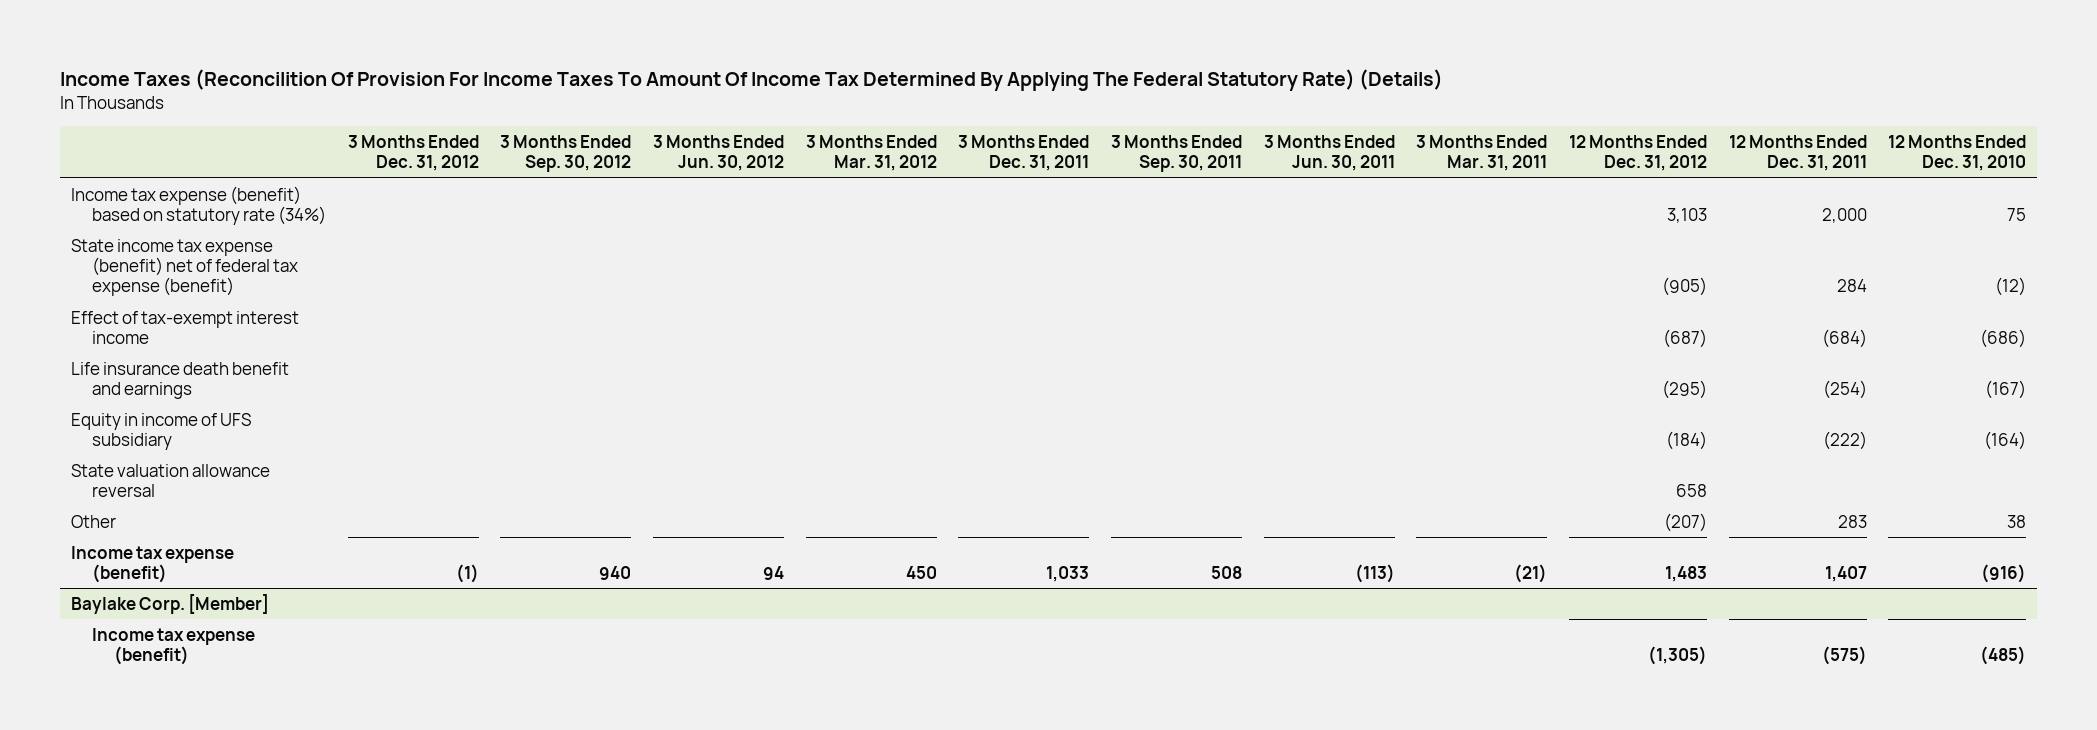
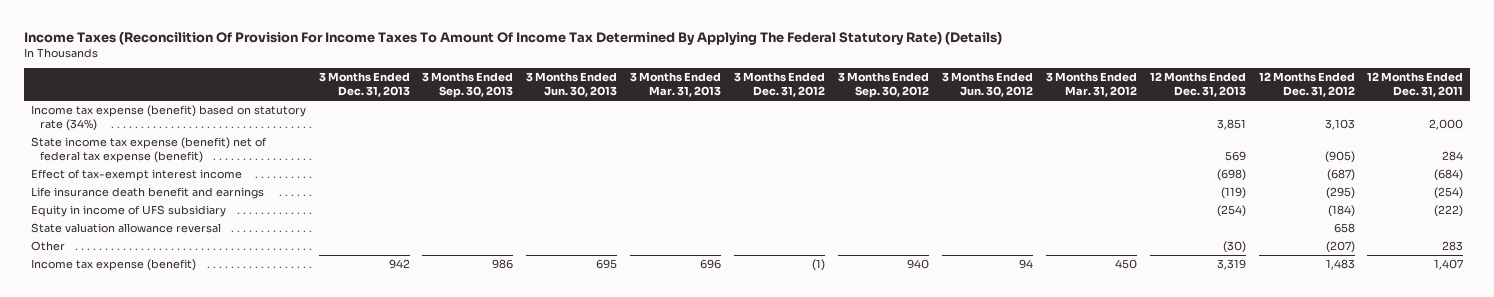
[958,135,1090,172] 3 Months Ended Dec. 31, 2011 -> none
[1110,135,1242,173] 3 Months Ended Sep. 30, 2011 -> none
[1263,135,1395,172] 3 Months Ended Jun. 30, 2011 -> none
[1416,135,1548,172] 3 Months Ended Mar. 31, 2011 -> none
[1888,135,2027,172] 12 Months Ended Dec. 31, 2010 -> none
none -> [318,71,410,98] 3 Months Ended Dec. 31, 2013
none -> [422,71,514,99] 3 Months Ended Sep. 30, 2013
none -> [526,71,618,98] 3 Months Ended Jun. 30, 2013
none -> [630,71,722,98] 3 Months Ended Mar. 31, 2013
none -> [1149,71,1246,98] 12 Months Ended Dec. 31, 2013
[70,593,269,614] Baylake Corp. [Member] -> none
[92,627,256,666] Income tax expense (benefit) -> none

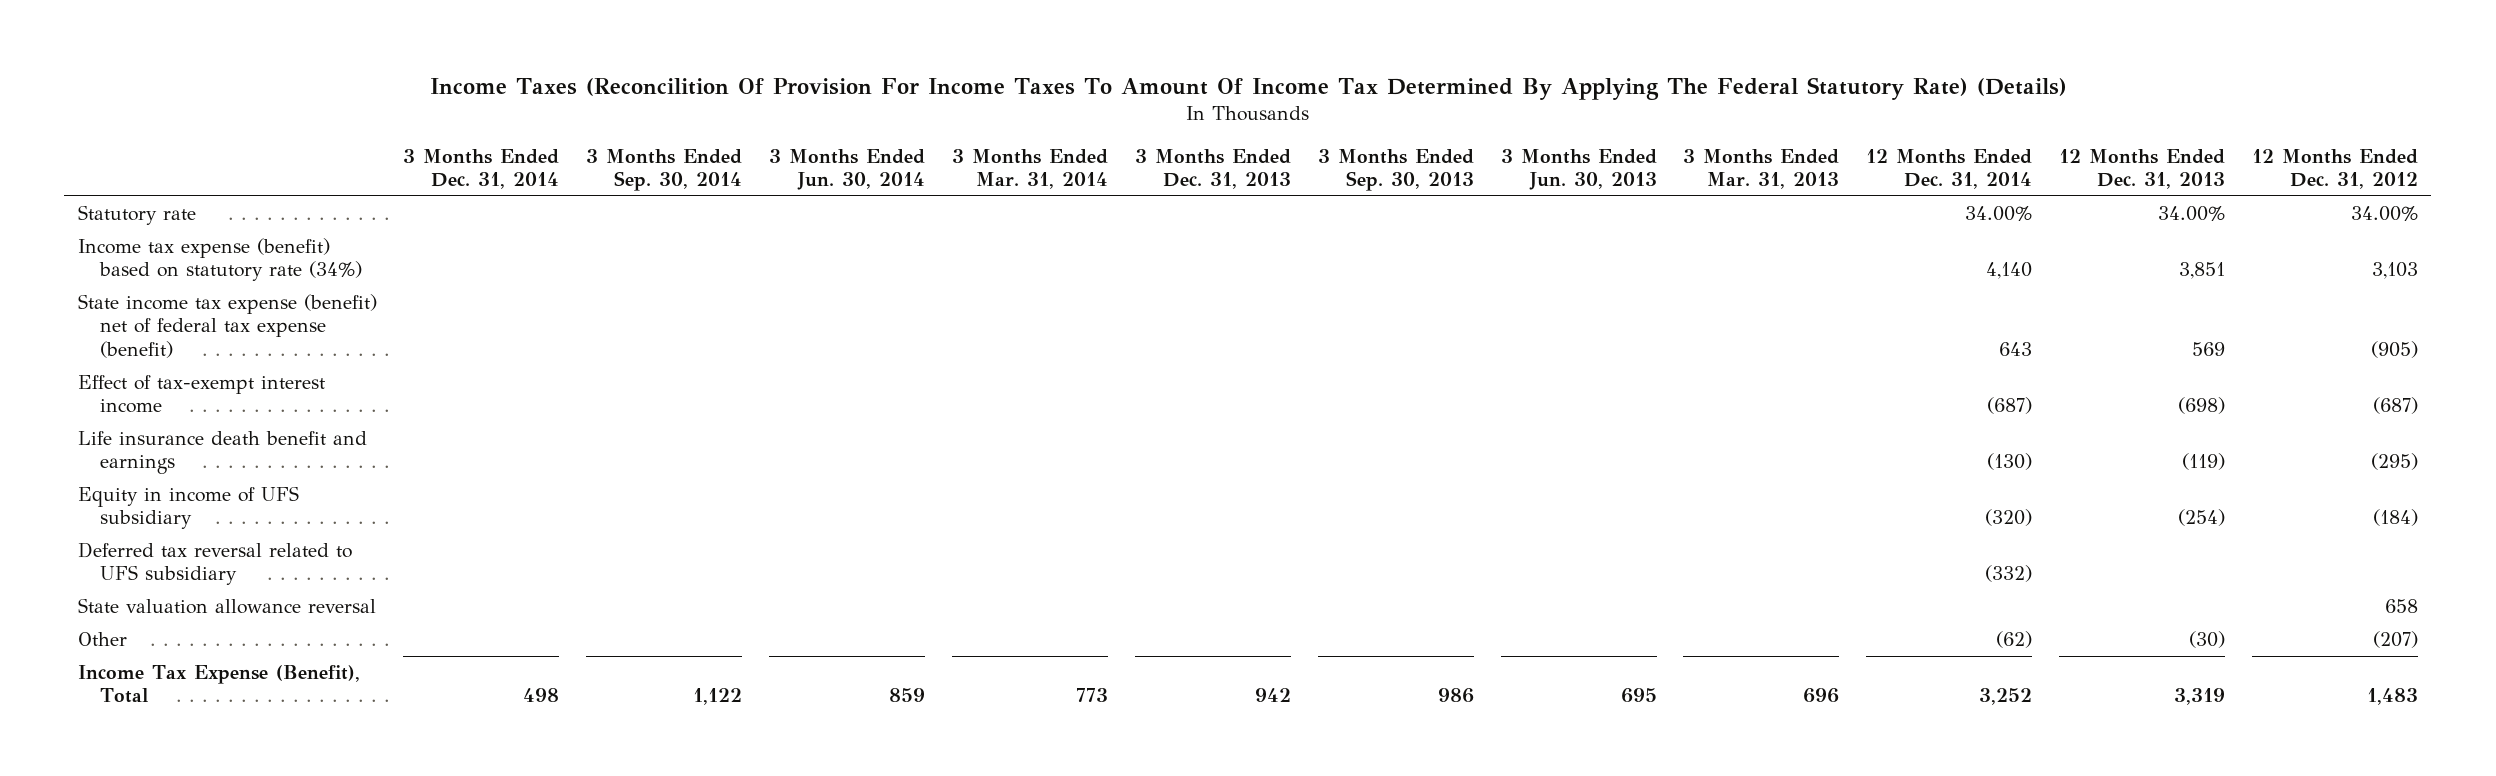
[734,71,826,98] 3 Months Ended Dec. 31, 2012 -> none
[838,71,930,99] 3 Months Ended Sep. 30, 2012 -> none
[941,71,1033,98] 3 Months Ended Jun. 30, 2012 -> none
[1045,71,1137,98] 3 Months Ended Mar. 31, 2012 -> none
[1367,71,1464,98] 12 Months Ended Dec. 31, 2011 -> none
none -> [403,148,560,190] 3 Months Ended Dec. 31, 2014
none -> [586,148,743,192] 3 Months Ended Sep. 30, 2014
none -> [769,148,926,191] 3 Months Ended Jun. 30, 2014
none -> [951,148,1108,190] 3 Months Ended Mar. 31, 2014
none -> [1866,148,2033,190] 12 Months Ended Dec. 31, 2014
none -> [77,205,196,226] Statutory rate
none -> [77,542,352,586] Deferred tax reversal related to UFS subsidiary
[30,259,196,272] Income tax expense (benefit) -> [77,665,360,704] Income Tax Expense (Benefit), Total

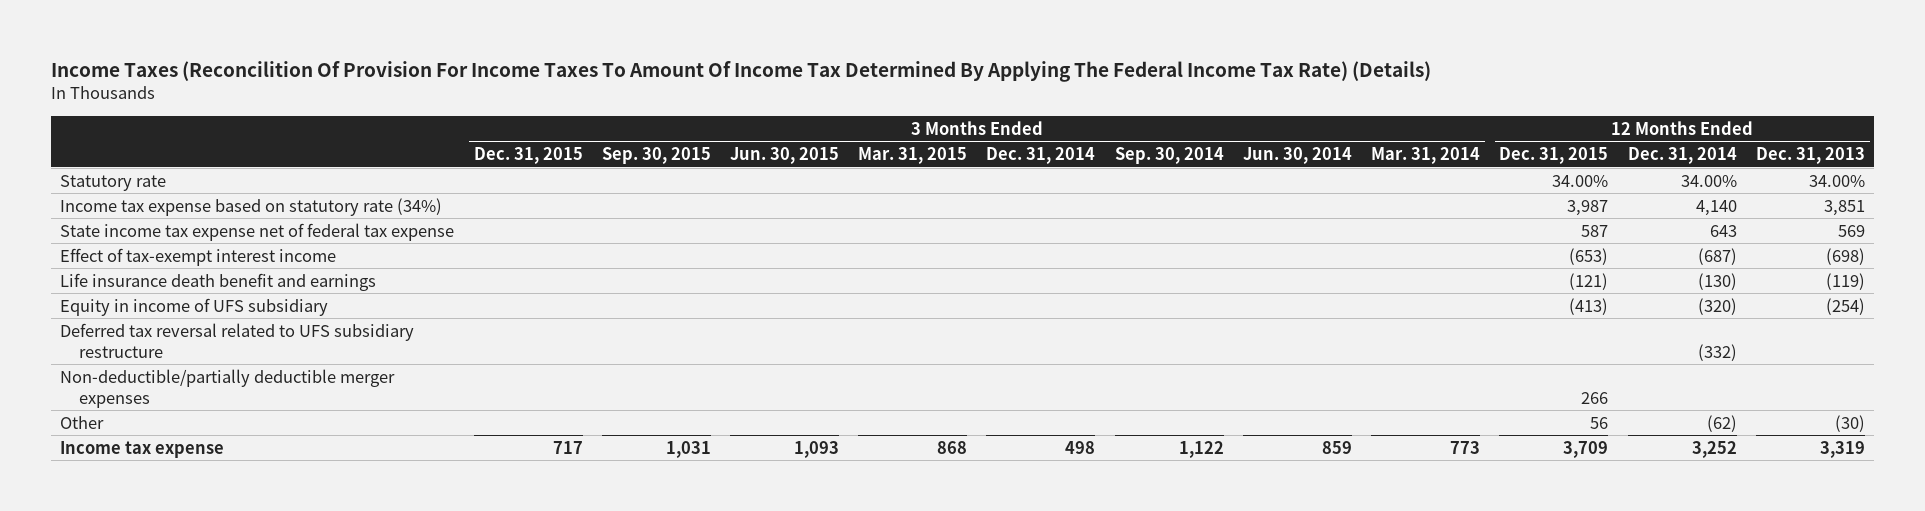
[429,77,2067,101] Income Taxes (Reconcilition Of Provision For Income Taxes To Amount Of Income Tax Determined By Applying The Federal Statutory Rate) (Details) -> [50,60,1431,82] Income Taxes (Reconcilition Of Provision For Income Taxes To Amount Of Income Tax Determined By Applying The Federal Income Tax Rate) (Details)
[1134,148,1291,190] 3 Months Ended Dec. 31, 2013 -> none
[1317,148,1474,192] 3 Months Ended Sep. 30, 2013 -> none
[1500,148,1657,191] 3 Months Ended Jun. 30, 2013 -> none
[1683,148,1840,190] 3 Months Ended Mar. 31, 2013 -> none
[2251,148,2418,190] 12 Months Ended Dec. 31, 2012 -> none
none -> [473,147,583,165] Dec. 31, 2015
none -> [601,147,711,165] Sep. 30, 2015
none -> [729,147,839,165] Jun. 30, 2015
none -> [858,147,968,165] Mar. 31, 2015
none -> [1499,147,1609,165] Dec. 31, 2015
[77,238,362,282] Income tax expense (benefit) based on statutory rate (34%) -> [60,197,443,216] Income tax expense based on statutory rate (34%)
[77,294,377,358] State income tax expense (benefit) net of federal tax expense (benefit) -> [60,222,455,241] State income tax expense net of federal tax expense
[77,598,376,615] State valuation allowance reversal -> none
[77,542,352,586] Deferred tax reversal related to UFS subsidiary -> [60,322,415,358] Deferred tax reversal related to UFS subsidiary restructure
none -> [60,368,396,408] Non-deductible/partially deductible merger expenses
[77,665,360,704] Income Tax Expense (Benefit), Total -> [60,440,225,458] Income tax expense

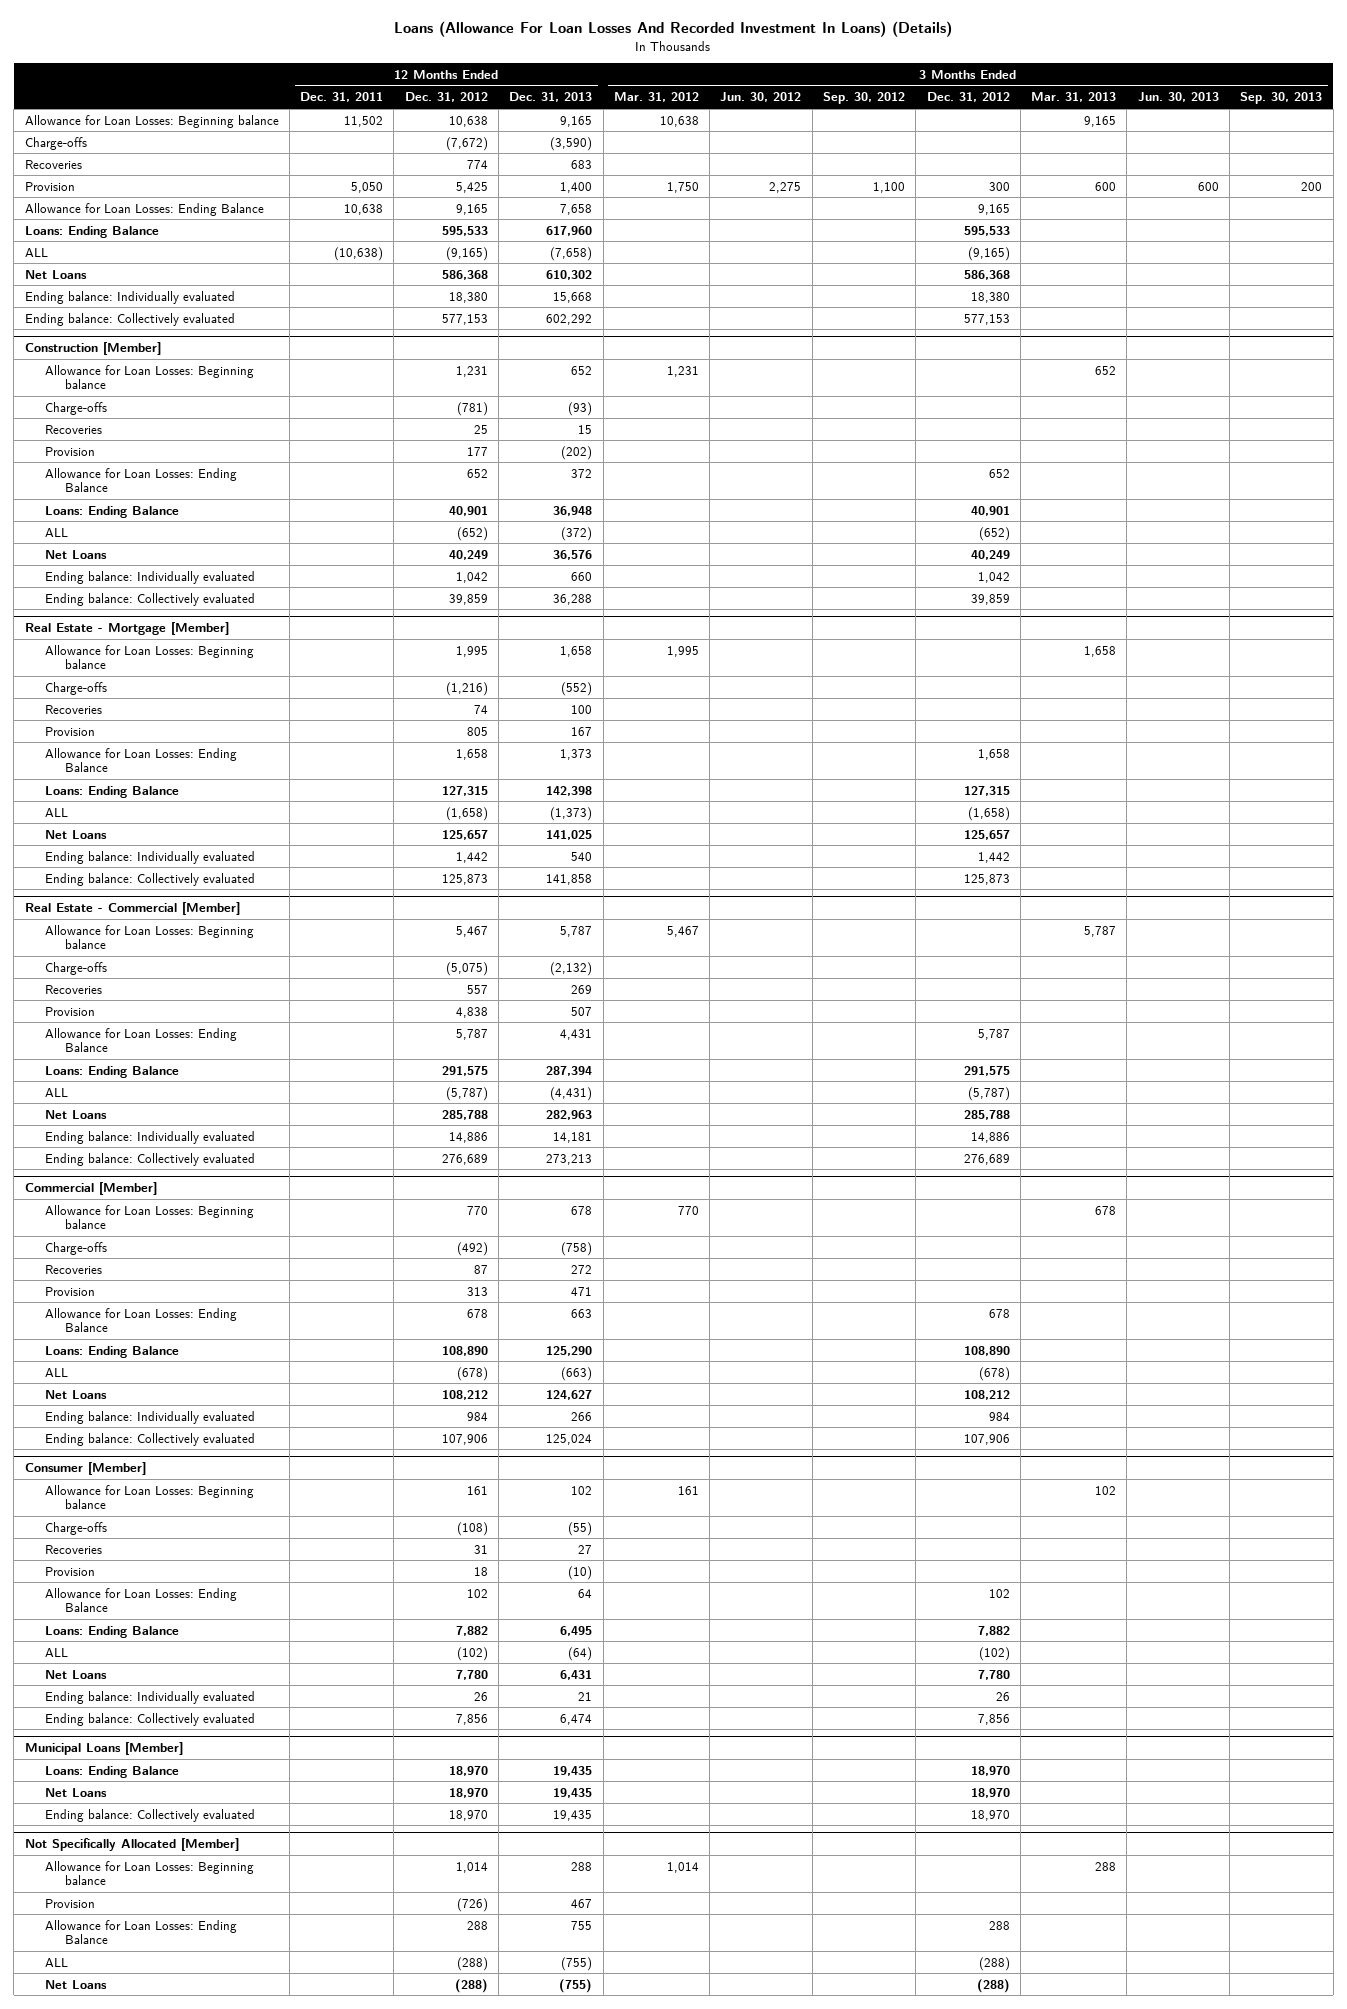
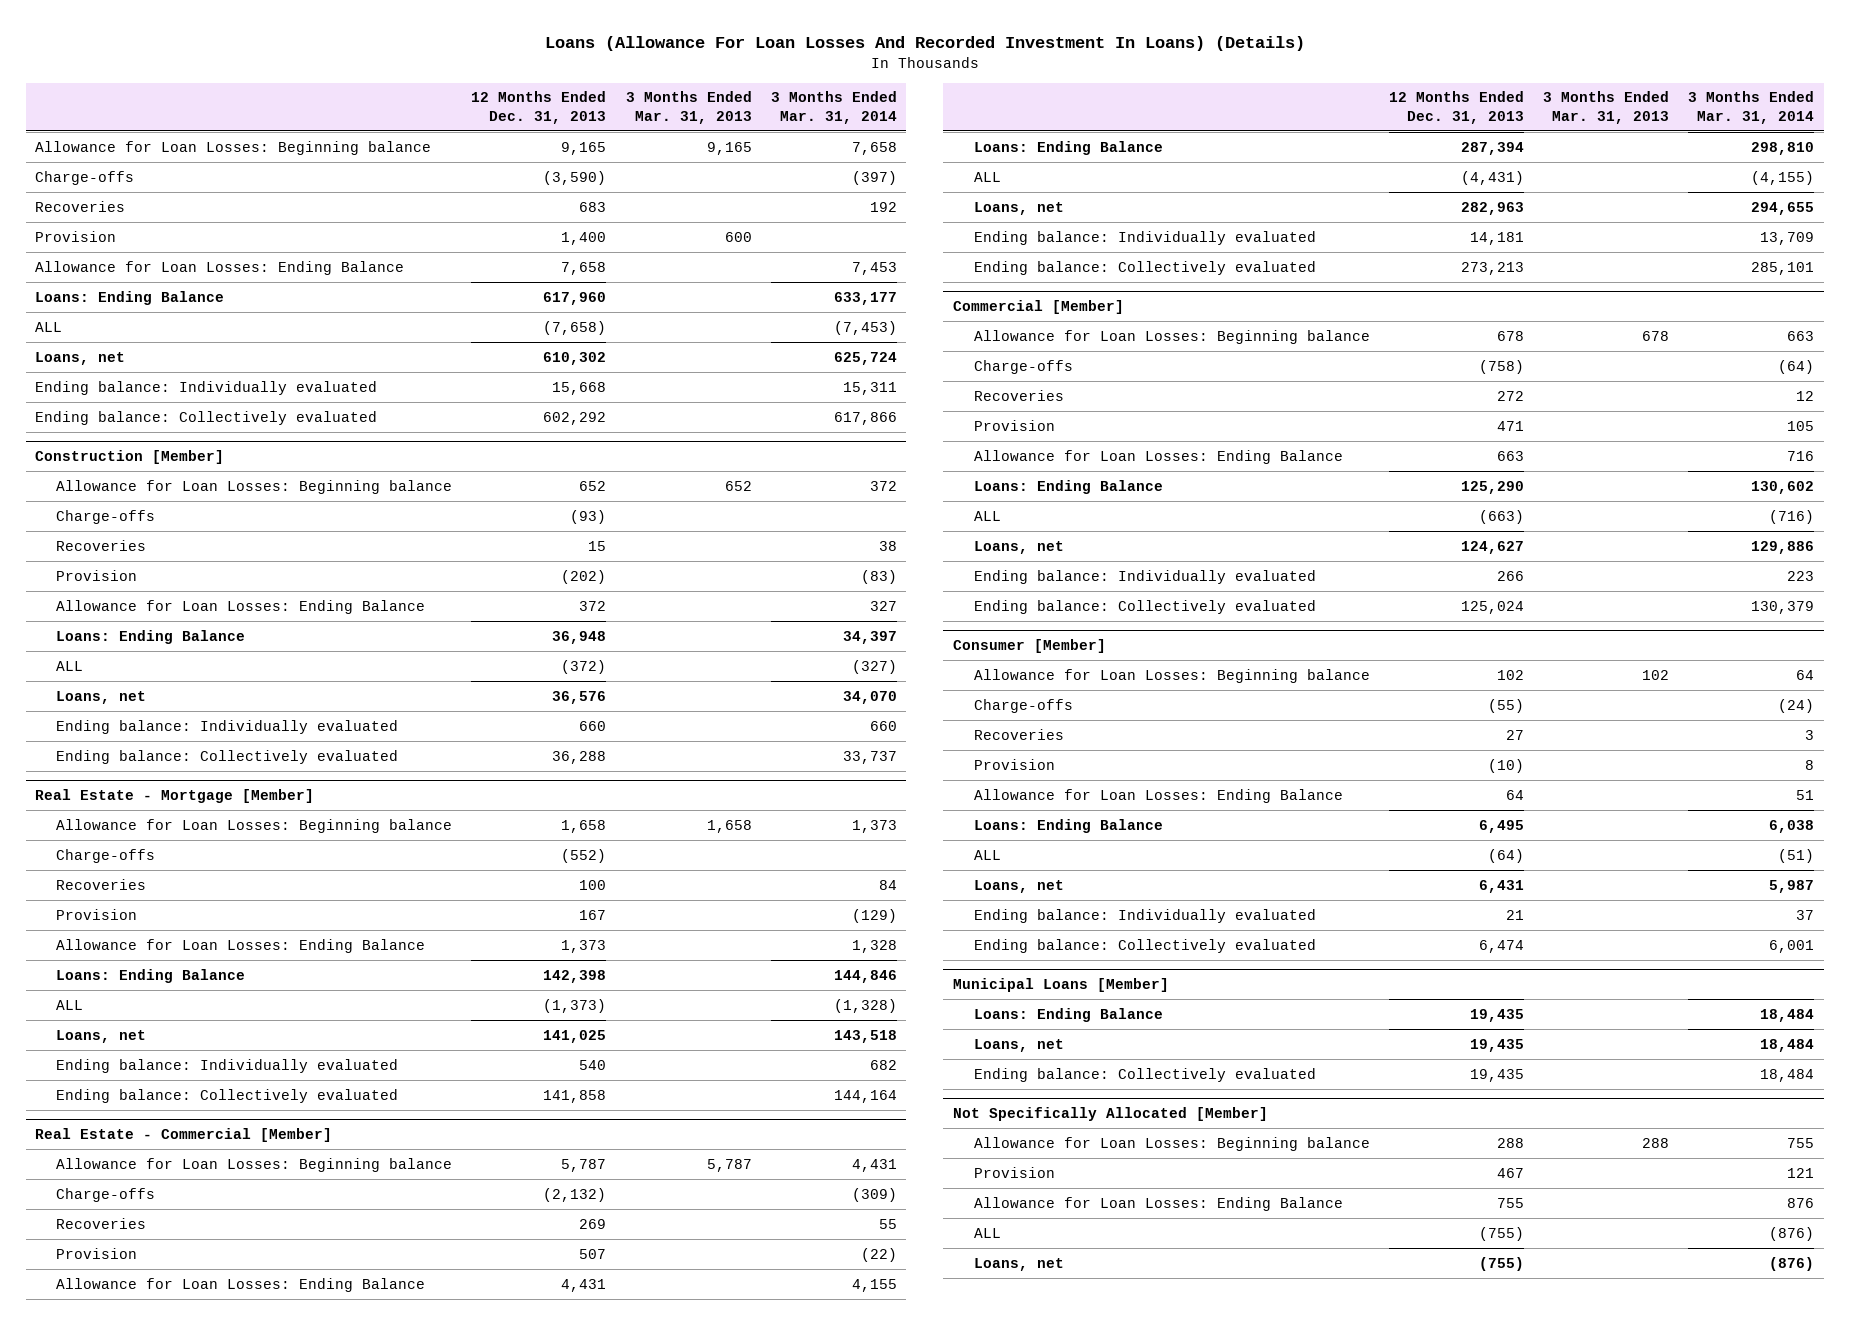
[300,92,384,103] Dec. 31, 2011 -> none
[404,92,488,103] Dec. 31, 2012 -> none
[613,92,699,103] Mar. 31, 2012 -> none
[720,92,802,103] Jun. 30, 2012 -> none
[822,92,905,105] Sep. 30, 2012 -> none
[926,92,1010,103] Dec. 31, 2012 -> none
[1137,92,1219,103] Jun. 30, 2013 -> none
[1240,92,1323,105] Sep. 30, 2013 -> none
none -> [770,91,897,125] 3 Months Ended Mar. 31, 2014
[24,269,87,279] Net Loans -> [35,351,126,365] Loans, net
[44,549,107,559] Net Loans -> [56,690,147,704] Loans, net
[44,829,107,839] Net Loans -> [56,1029,147,1043] Loans, net
[44,1109,107,1119] Net Loans -> [973,201,1064,215] Loans, net
[44,1389,107,1399] Net Loans -> [973,540,1064,554] Loans, net
[44,1669,107,1679] Net Loans -> [973,879,1064,893] Loans, net
[44,1787,107,1797] Net Loans -> [973,1038,1064,1052] Loans, net
[44,1979,107,1989] Net Loans -> [973,1257,1064,1271] Loans, net

